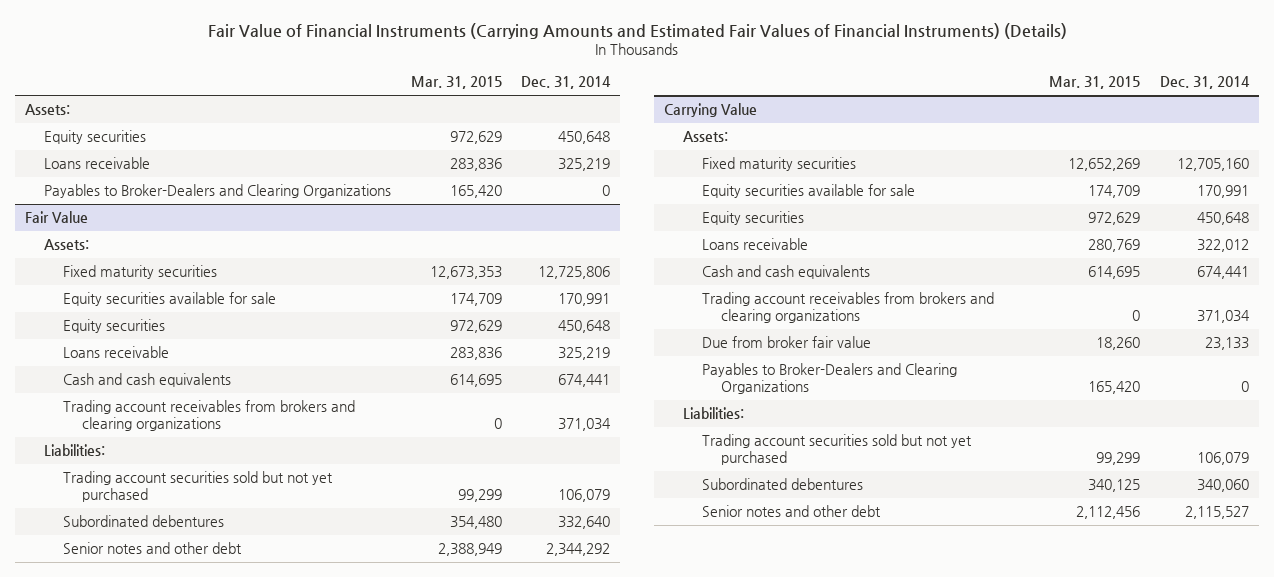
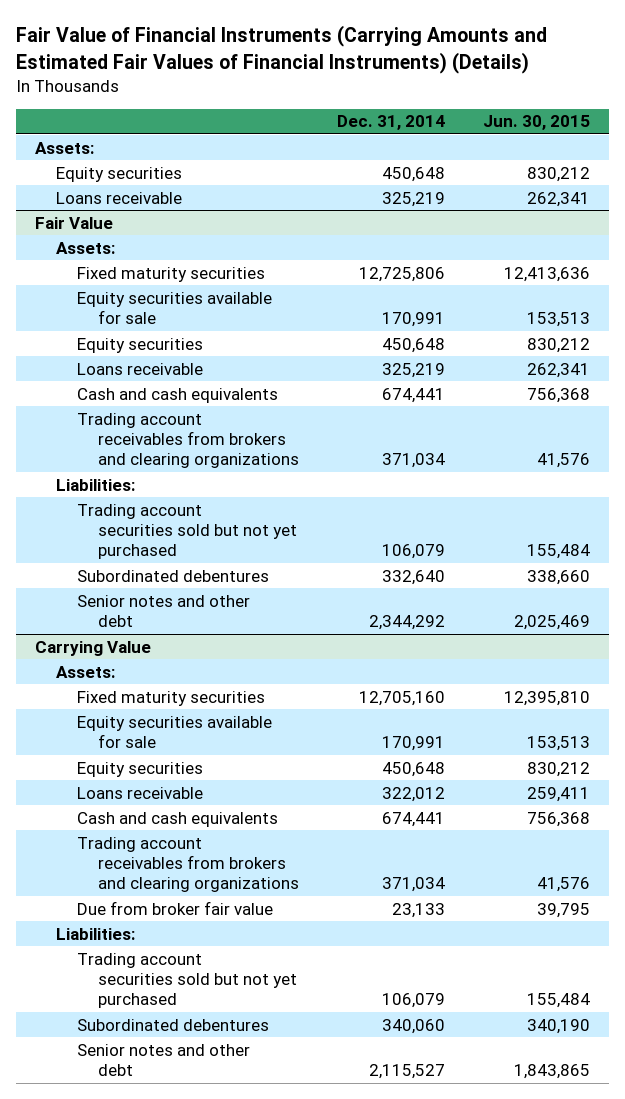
[410,76,502,90] Mar. 31, 2015 -> none
none -> [482,115,590,131] Jun. 30, 2015
[43,184,391,199] Payables to Broker-Dealers and Clearing Organizations -> none
[701,363,957,395] Payables to Broker-Dealers and Clearing Organizations -> none

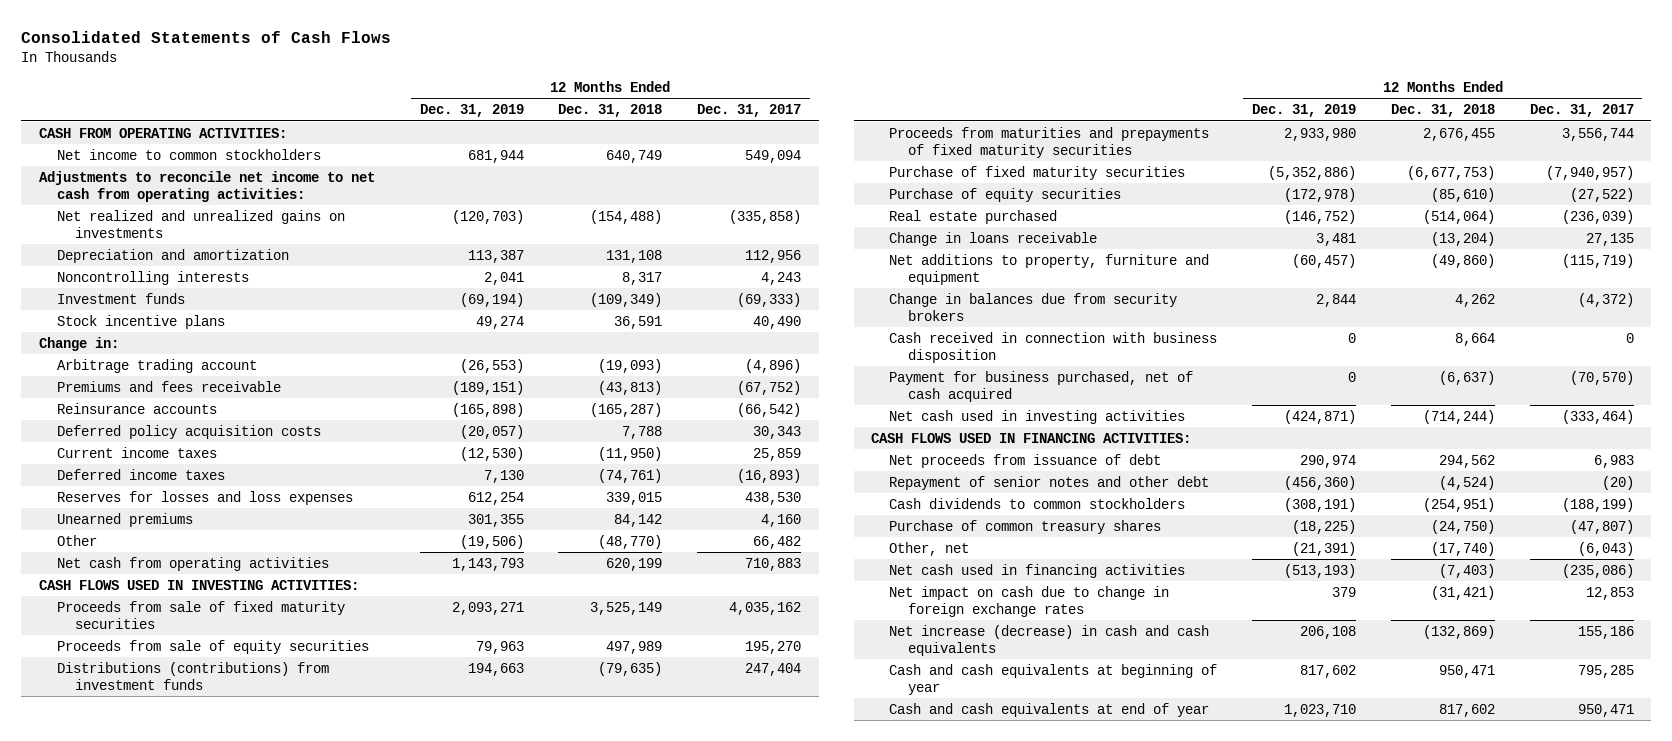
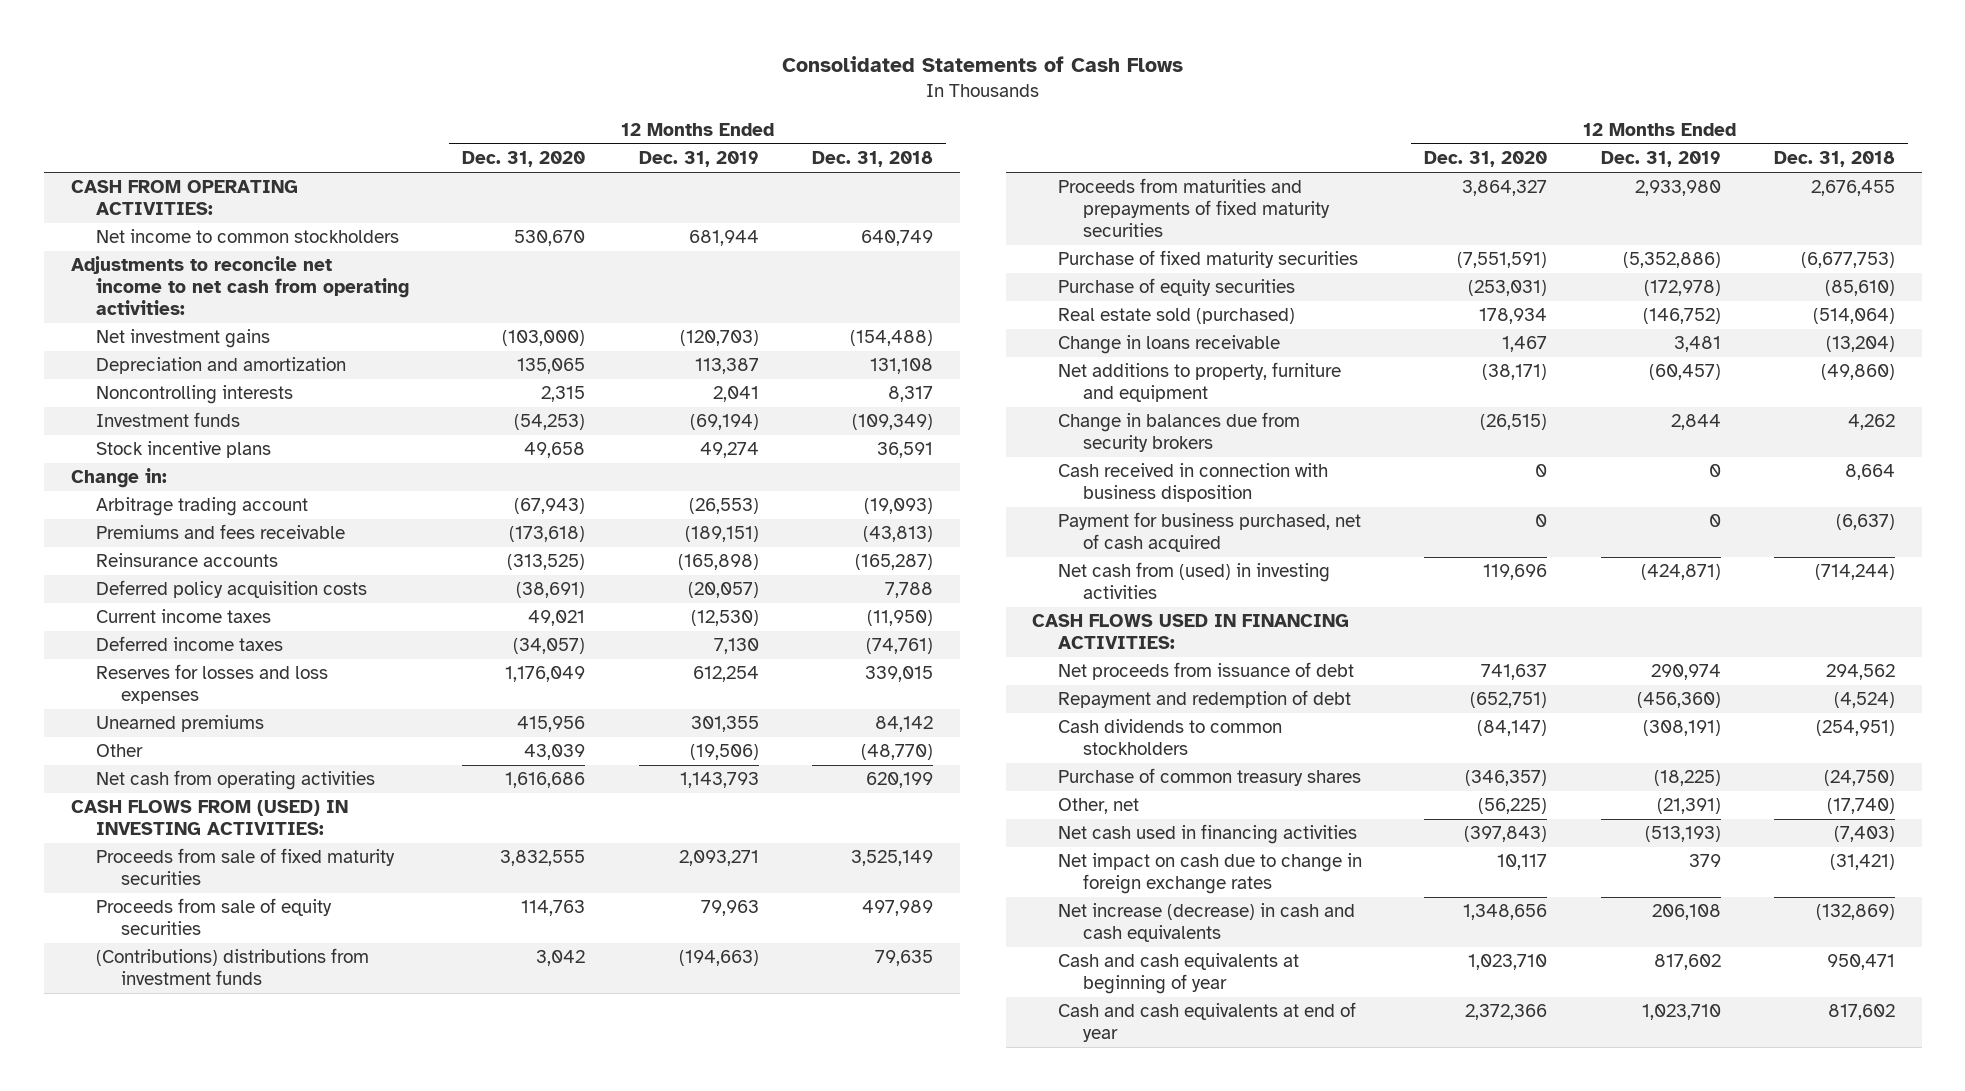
[697,103,802,117] Dec. 31, 2017 -> none
none -> [462,151,586,168] Dec. 31, 2020
[56,209,345,238] Net realized and unrealized gains on investments -> [96,329,271,349] Net investment gains
[38,579,359,590] CASH FLOWS USED IN INVESTING ACTIVITIES: -> [70,800,348,836] CASH FLOWS FROM (USED) IN INVESTING ACTIVITIES:
[56,661,329,690] Distributions (contributions) from investment funds -> [96,948,370,986] (Contributions) distributions from investment funds
[467,662,524,676] 194,663 -> [678,950,759,967] (194,663)
[598,661,663,676] (79,635) -> [875,950,934,967] 79,635
[889,209,1058,224] Real estate purchased -> [1057,308,1295,325] Real estate sold (purchased)
[889,409,1186,424] Net cash used in investing activities -> [1057,562,1330,600] Net cash from (used) in investing activities
[889,475,1210,490] Repayment of senior notes and other debt -> [1057,690,1351,709] Repayment and redemption of debt

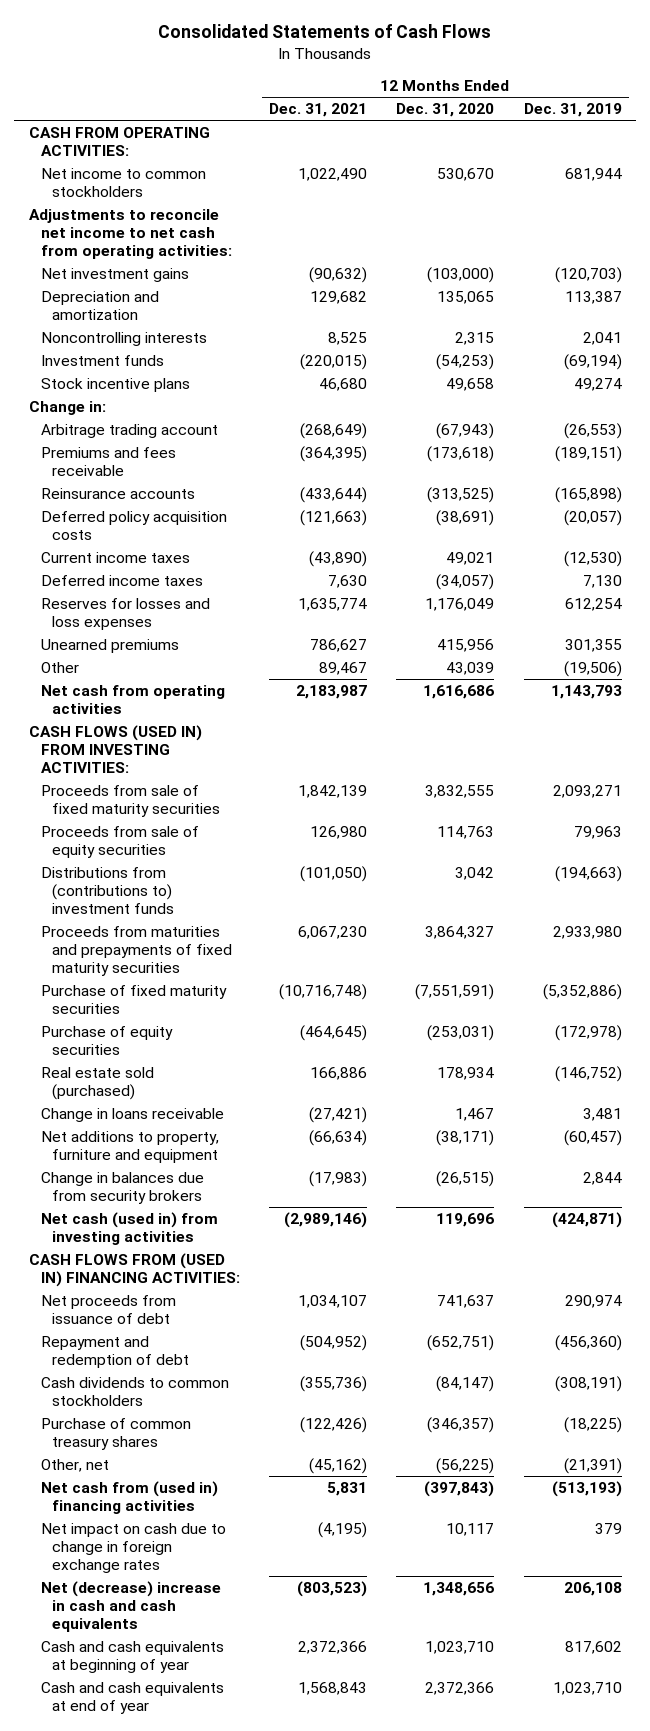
[812,151,934,168] Dec. 31, 2018 -> none
none -> [268,103,367,118] Dec. 31, 2021
[70,800,348,836] CASH FLOWS FROM (USED) IN INVESTING ACTIVITIES: -> [28,725,202,773] CASH FLOWS (USED IN) FROM INVESTING ACTIVITIES:
[96,948,370,986] (Contributions) distributions from investment funds -> [40,867,175,914] Distributions from (contributions to) investment funds
[1057,463,1328,503] Cash received in connection with business disposition -> none
[1057,512,1361,553] Payment for business purchased, net of cash acquired -> none
[1057,562,1330,600] Net cash from (used) in investing activities -> [40,1212,218,1245] Net cash (used in) from investing activities
[1032,614,1350,650] CASH FLOWS USED IN FINANCING ACTIVITIES: -> [28,1253,240,1287] CASH FLOWS FROM (USED IN) FINANCING ACTIVITIES:
[1057,824,1357,845] Net cash used in financing activities -> [40,1481,218,1514] Net cash from (used in) financing activities
[1057,903,1355,943] Net increase (decrease) in cash and cash equivalents -> [40,1581,221,1632] Net (decrease) increase in cash and cash equivalents

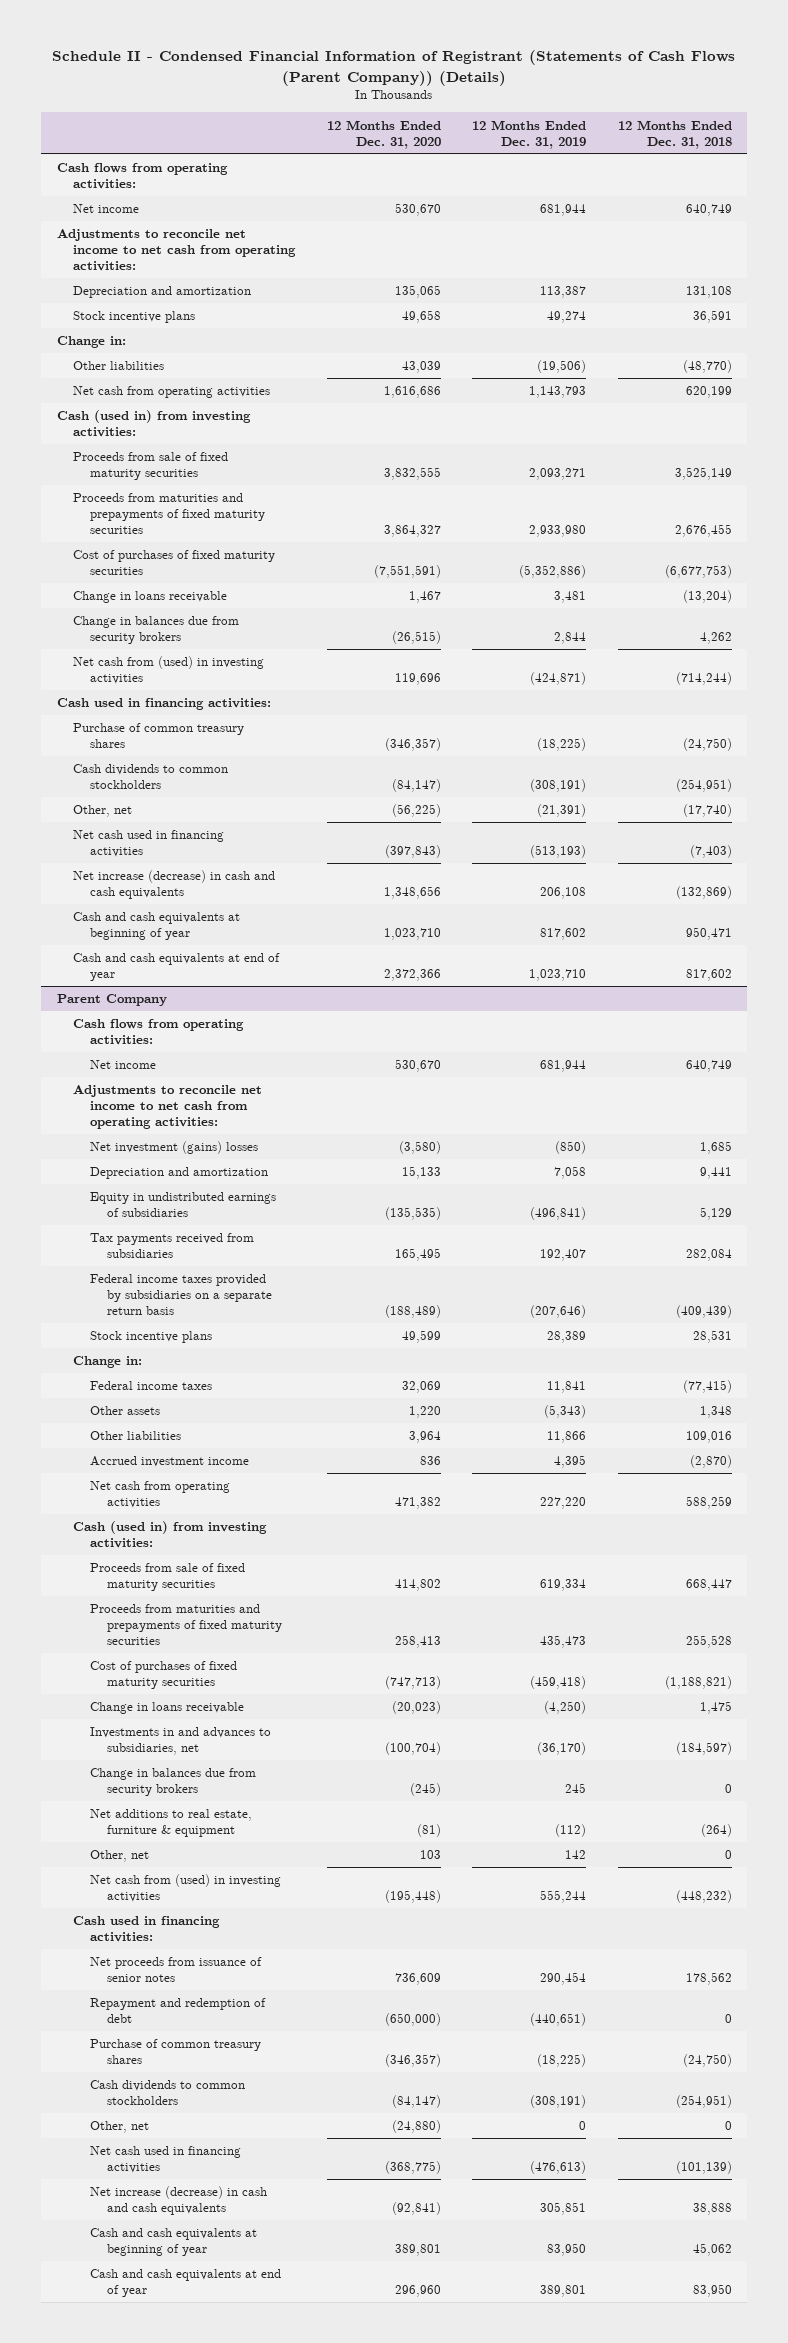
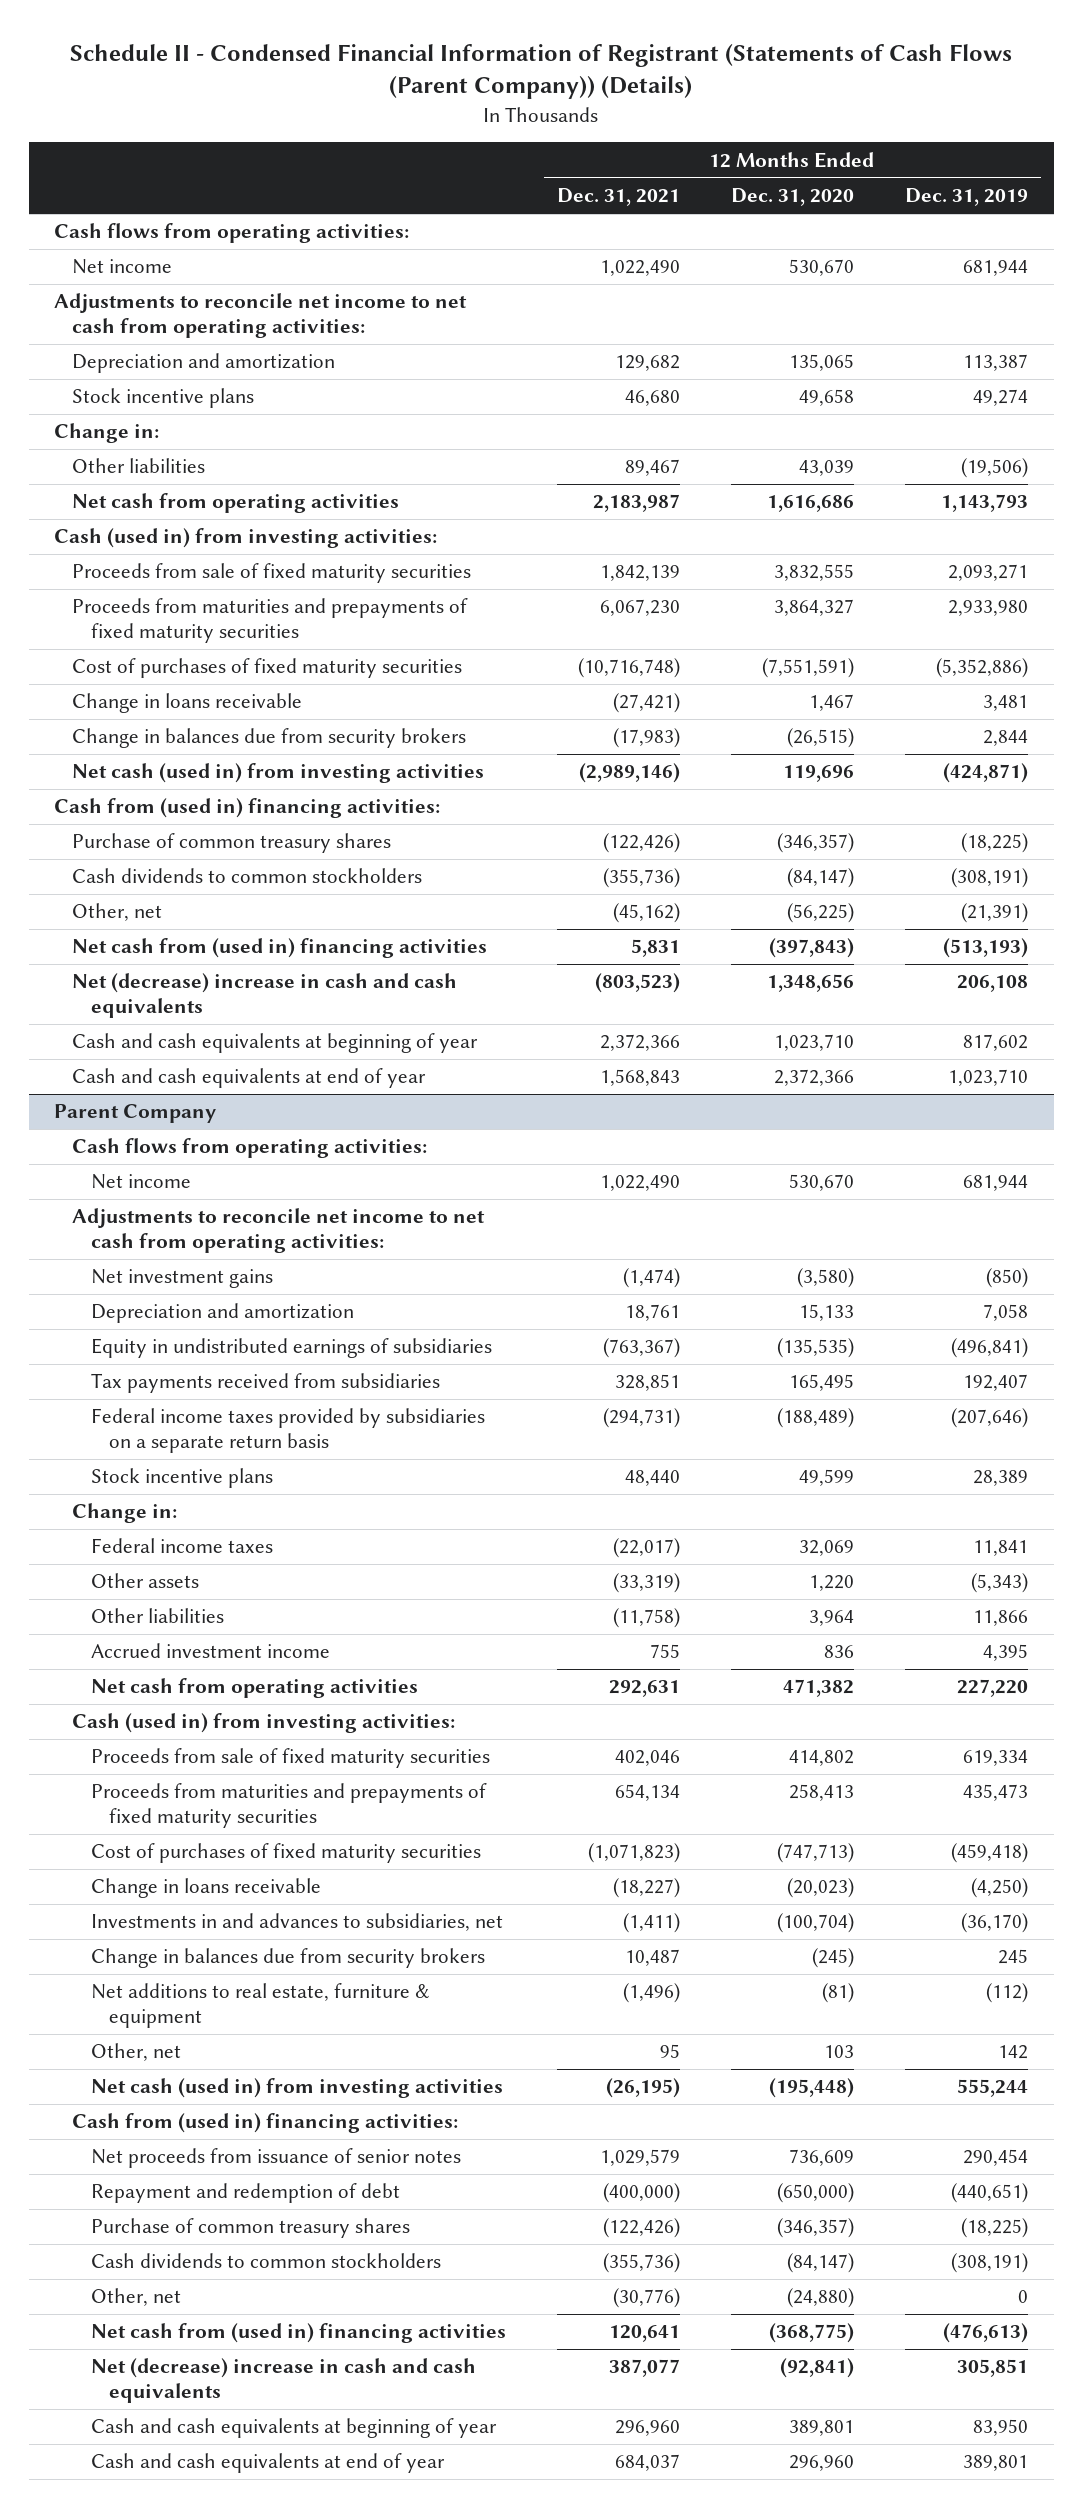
[617,119,732,149] 12 Months Ended Dec. 31, 2018 -> none
none -> [556,188,680,207] Dec. 31, 2021
[73,656,265,685] Net cash from (used) in investing activities -> [72,763,485,784] Net cash (used in) from investing activities
[56,698,271,711] Cash used in financing activities: -> [54,798,441,819] Cash from (used in) financing activities:
[73,830,225,858] Net cash used in financing activities -> [72,938,488,959] Net cash from (used in) financing activities
[73,870,276,900] Net increase (decrease) in cash and cash equivalents -> [72,973,458,1019] Net (decrease) increase in cash and cash equivalents
[89,1141,258,1155] Net investment (gains) losses -> [90,1269,273,1289] Net investment gains
[89,1874,281,1903] Net cash from (used) in investing activities -> [90,2078,503,2099] Net cash (used in) from investing activities
[73,1916,221,1943] Cash used in financing activities: -> [72,2113,459,2134] Cash from (used in) financing activities:
[89,2146,241,2174] Net cash used in financing activities -> [90,2323,506,2344] Net cash from (used in) financing activities
[89,2186,267,2216] Net increase (decrease) in cash and cash equivalents -> [90,2358,476,2404] Net (decrease) increase in cash and cash equivalents

